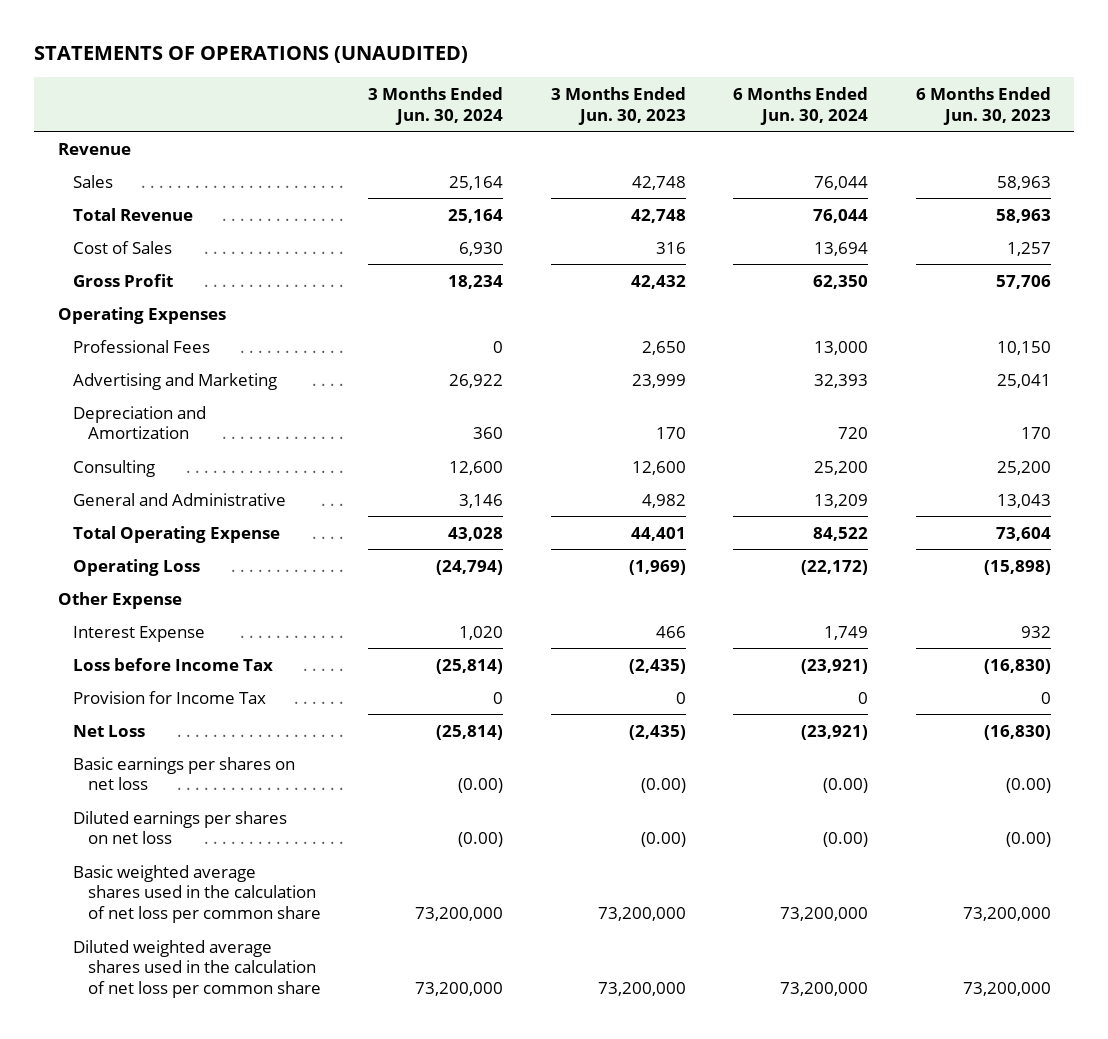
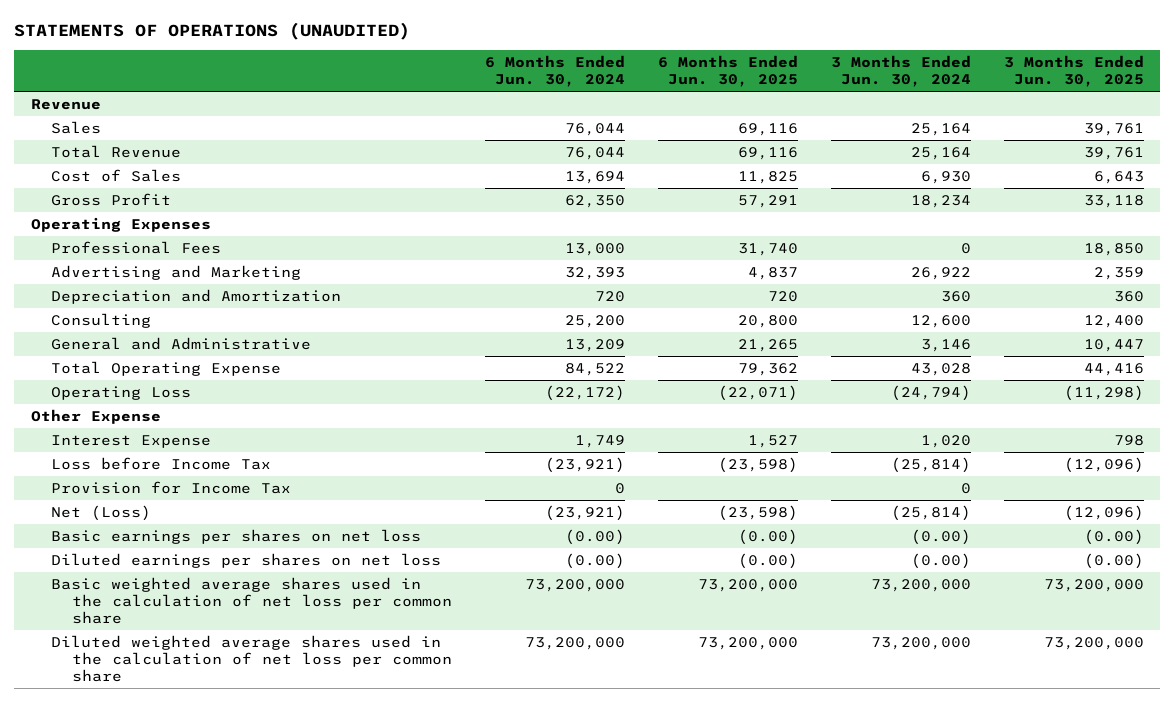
[550,87,686,125] 3 Months Ended Jun. 30, 2023 -> none
[915,87,1051,125] 6 Months Ended Jun. 30, 2023 -> none
none -> [657,54,798,88] 6 Months Ended Jun. 30, 2025
none -> [1003,54,1144,88] 3 Months Ended Jun. 30, 2025
[72,724,145,737] Net Loss -> [51,504,152,521] Net (Loss)

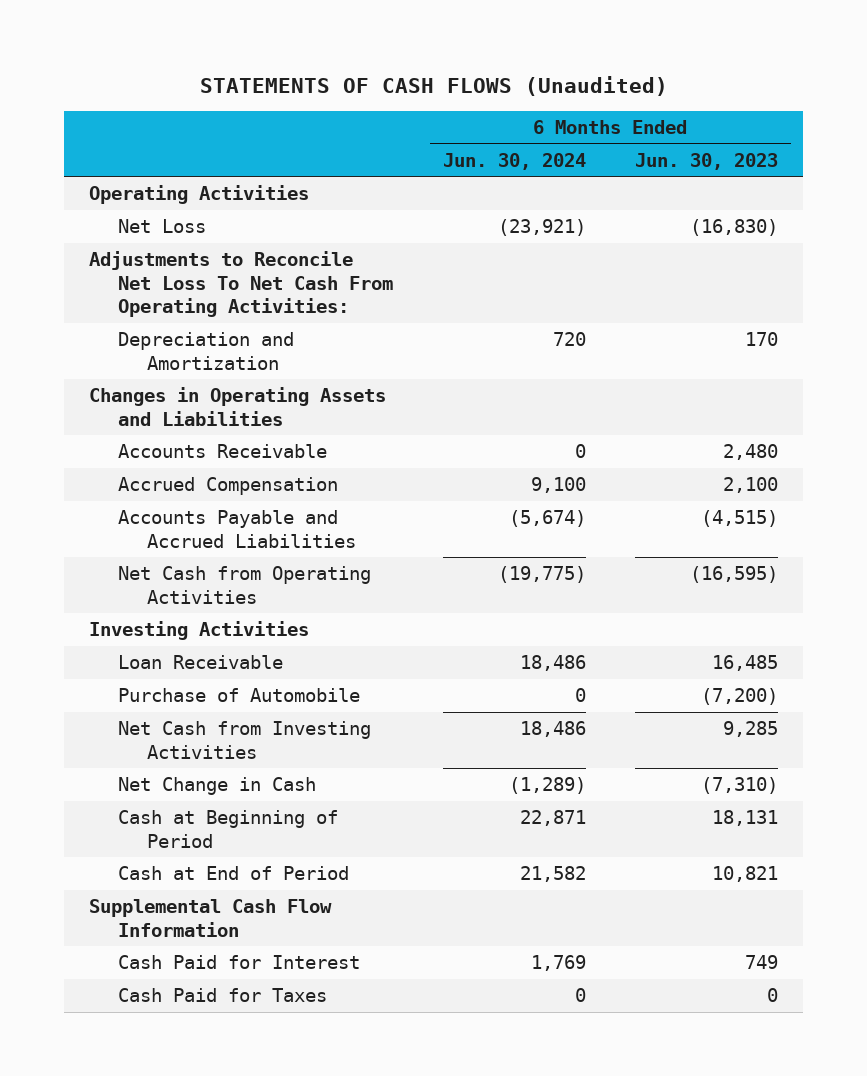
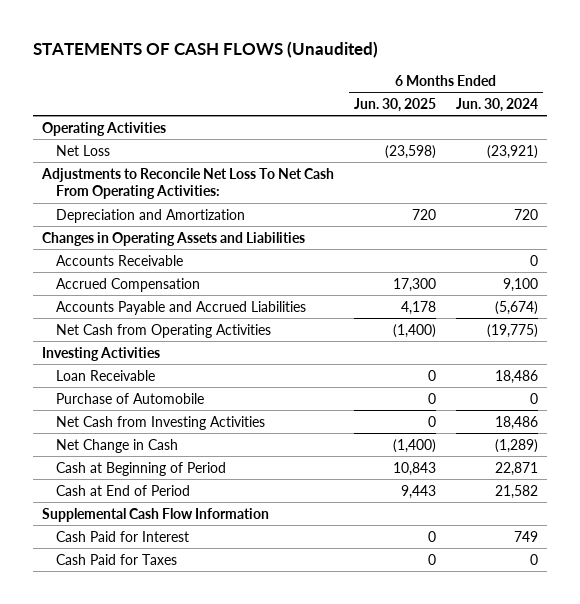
[635,152,779,170] Jun. 30, 2023 -> none
none -> [354,97,437,112] Jun. 30, 2025
[530,955,586,972] 1,769 -> [513,530,538,542] 749

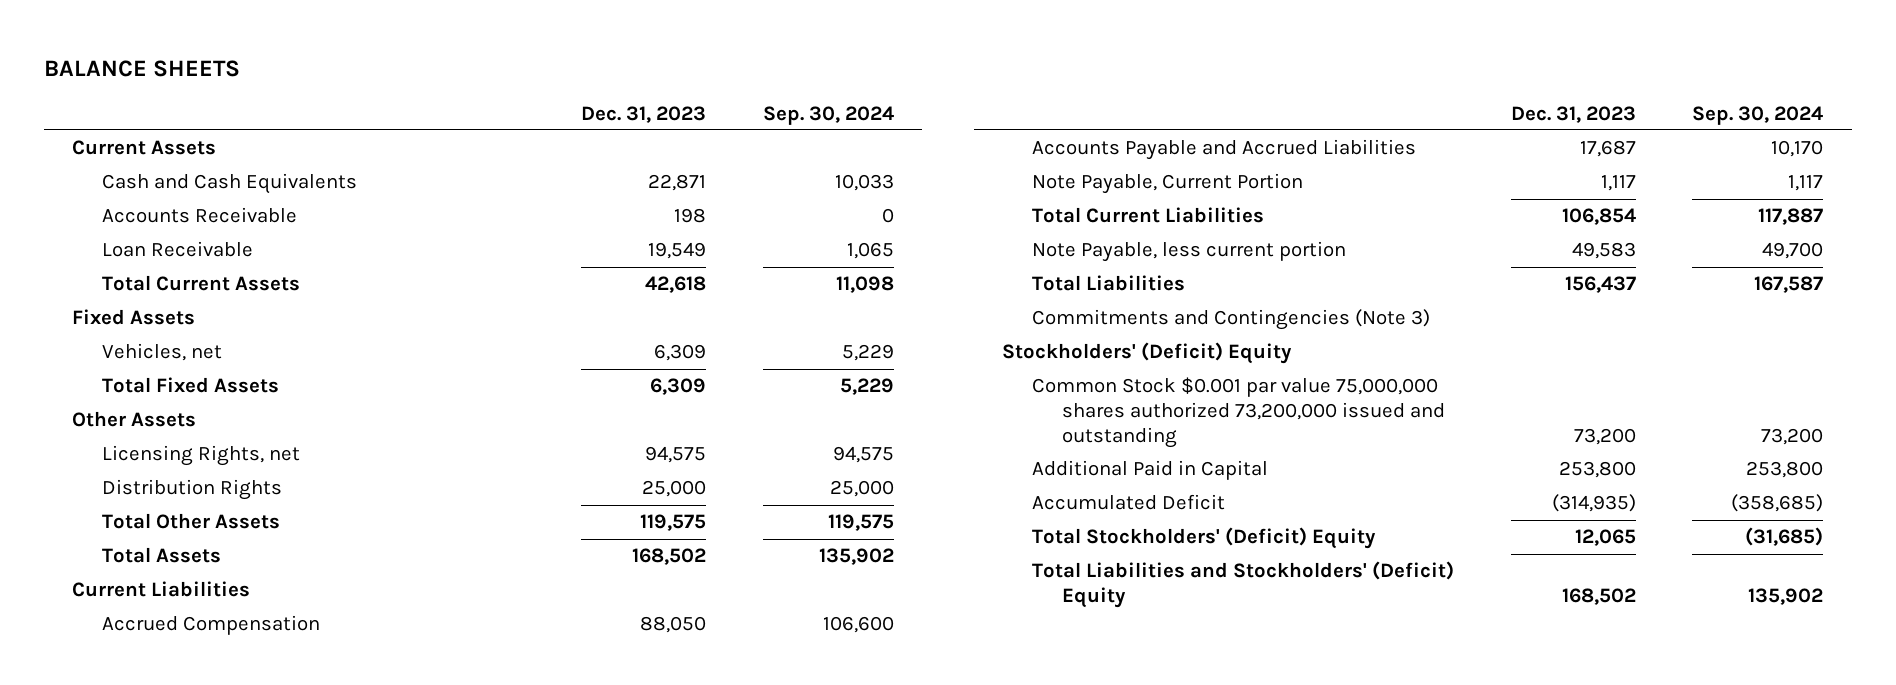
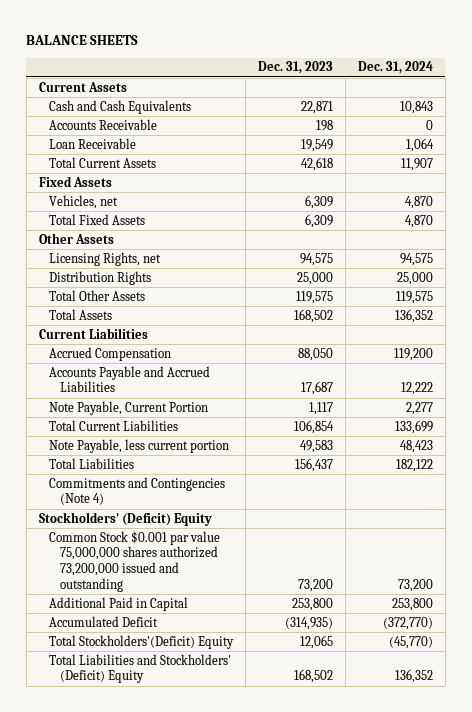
[762,105,894,125] Sep. 30, 2024 -> none
none -> [357,61,433,75] Dec. 31, 2024
[1031,309,1430,331] Commitments and Contingencies (Note 3) -> [49,476,226,506] Commitments and Contingencies (Note 4)
[1031,527,1376,550] Total Stockholders' (Deficit) Equity -> [49,634,235,649] Total Stockholders'(Deficit) Equity

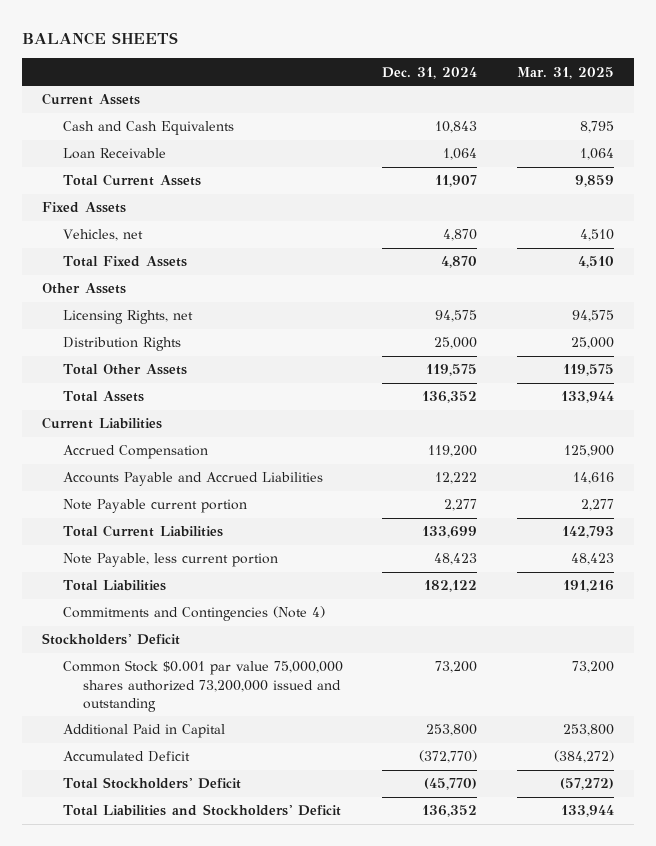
[258,61,334,75] Dec. 31, 2023 -> none
none -> [516,66,614,79] Mar. 31, 2025
[49,118,158,130] Accounts Receivable -> none
[49,400,209,415] Note Payable, Current Portion -> [62,499,247,514] Note Payable current portion
[38,511,212,526] Stockholders' (Deficit) Equity -> [42,633,181,646] Stockholders' Deficit
[49,634,235,649] Total Stockholders'(Deficit) Equity -> [62,777,241,790] Total Stockholders' Deficit
[49,653,232,684] Total Liabilities and Stockholders' (Deficit) Equity -> [62,804,341,817] Total Liabilities and Stockholders' Deficit

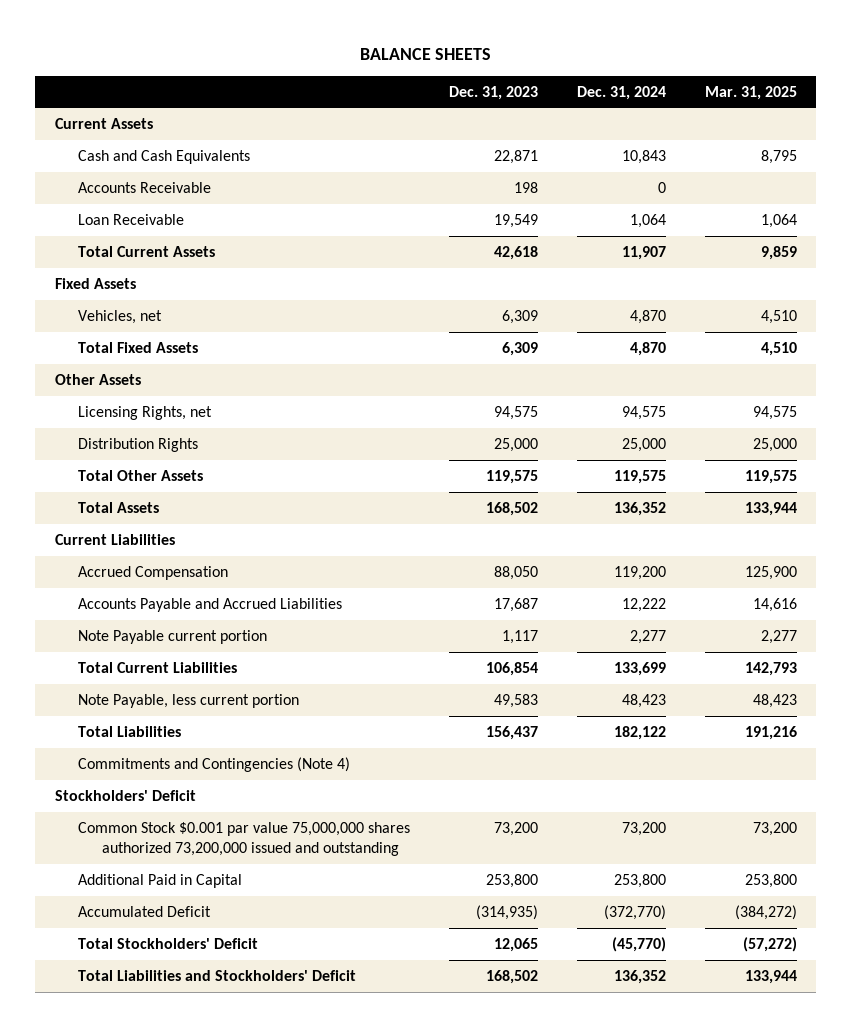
none -> [449,85,539,100] Dec. 31, 2023
none -> [78,182,212,194] Accounts Receivable

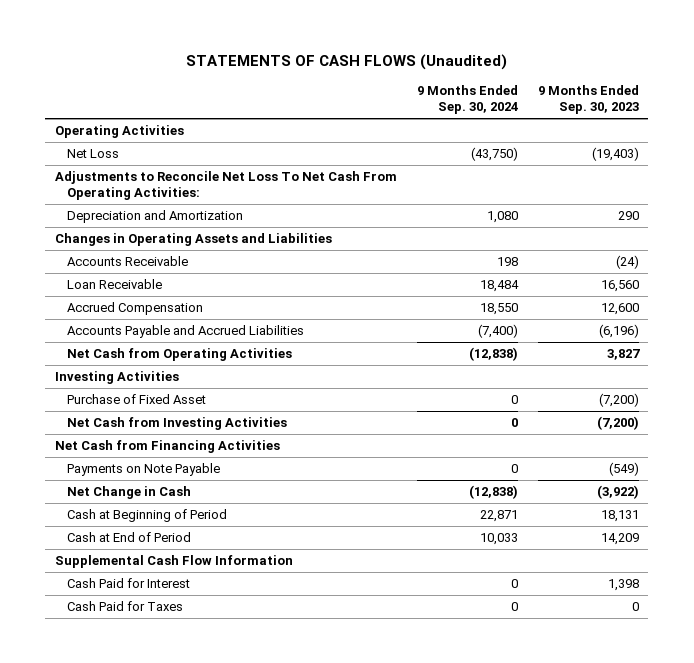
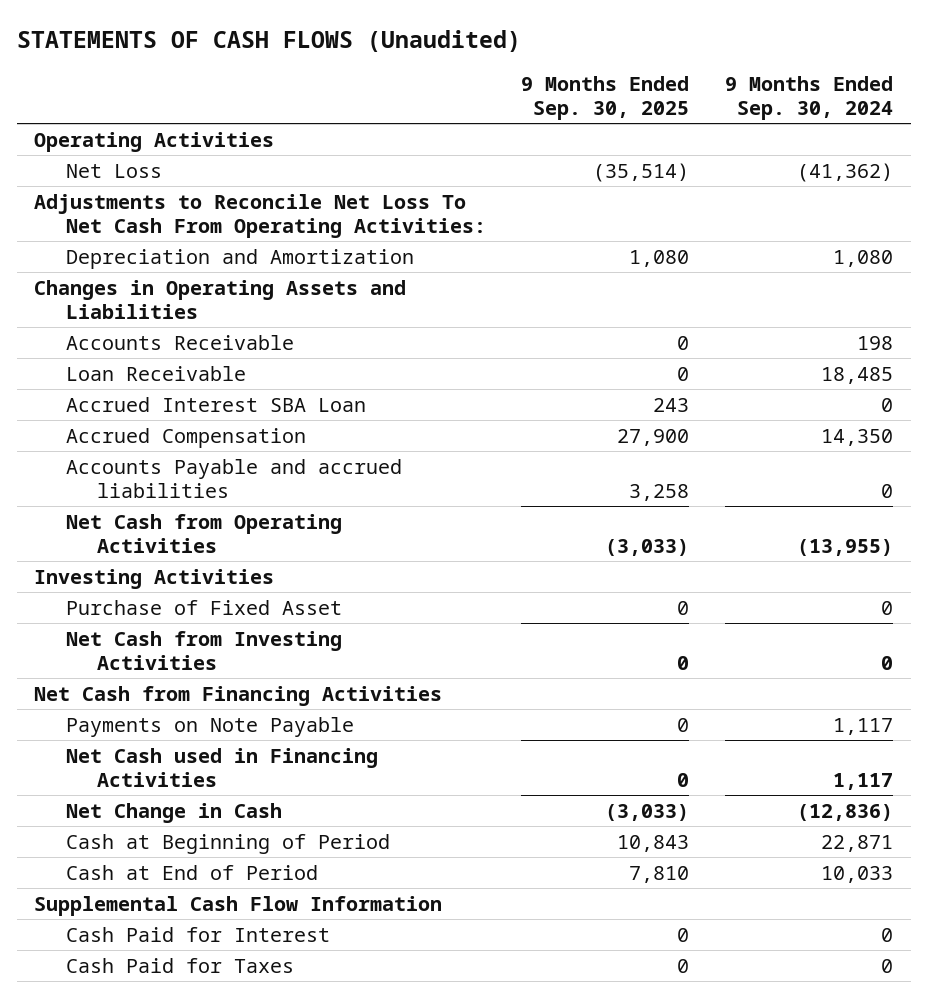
[537,85,639,115] 9 Months Ended Sep. 30, 2023 -> none
none -> [521,75,690,120] 9 Months Ended Sep. 30, 2025
[470,147,518,162] (43,750) -> [796,162,893,182] (41,362)
[479,280,519,293] 18,484 -> [820,366,893,384] 18,485
none -> [65,396,366,412] Accrued Interest SBA Loan
[479,303,518,316] 18,550 -> [820,428,893,446] 14,350
[66,325,304,339] Accounts Payable and Accrued Liabilities -> [65,458,402,498] Accounts Payable and accrued liabilities
[477,324,518,339] (7,400) -> [880,483,893,498] 0
[468,347,518,362] (12,838) -> [796,538,893,556] (13,955)
[510,464,518,474] 0 -> [832,717,893,735] 1,117
none -> [65,747,378,787] Net Cash used in Financing Activities
[468,485,518,500] (12,838) -> [796,803,893,821] (12,836)

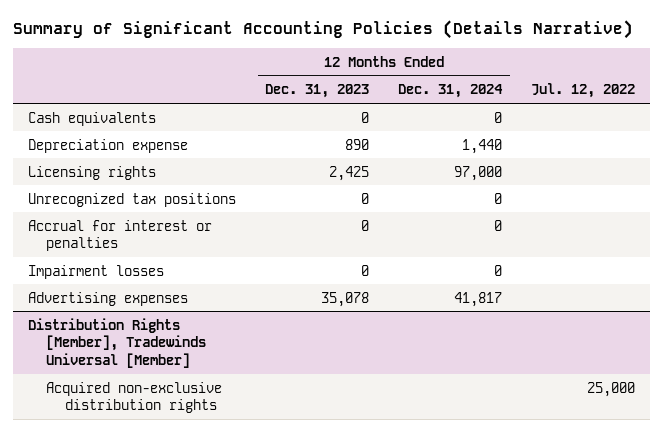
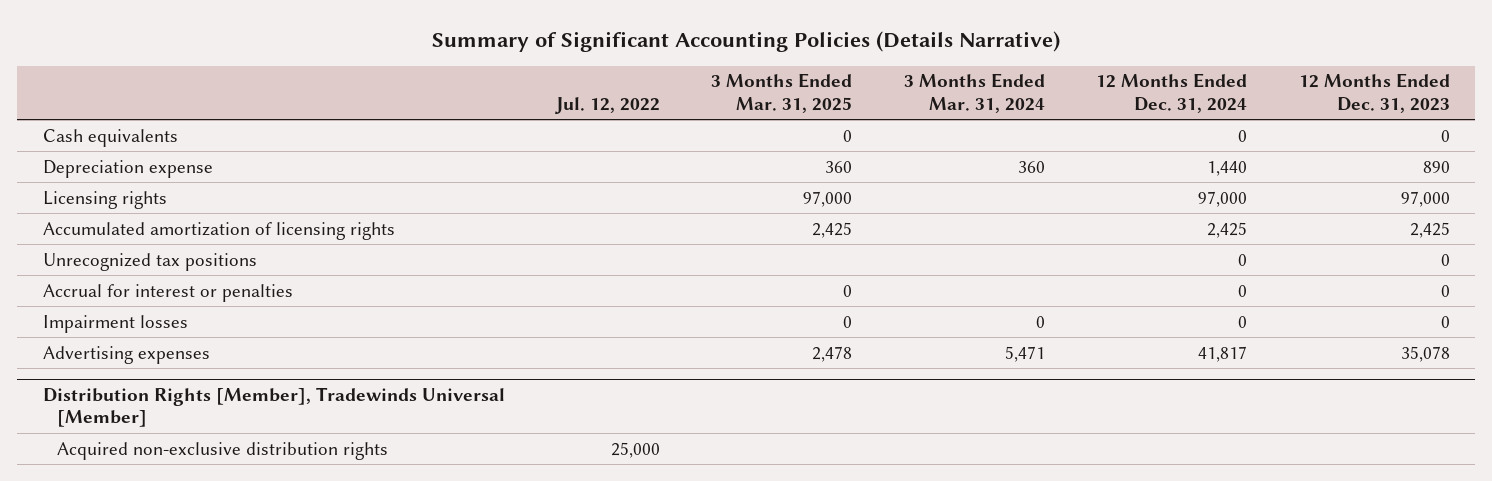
none -> [711,73,853,113] 3 Months Ended Mar. 31, 2025
none -> [903,73,1045,113] 3 Months Ended Mar. 31, 2024
[328,165,369,181] 2,425 -> [1400,190,1450,207] 97,000
none -> [42,221,395,240] Accumulated amortization of licensing rights

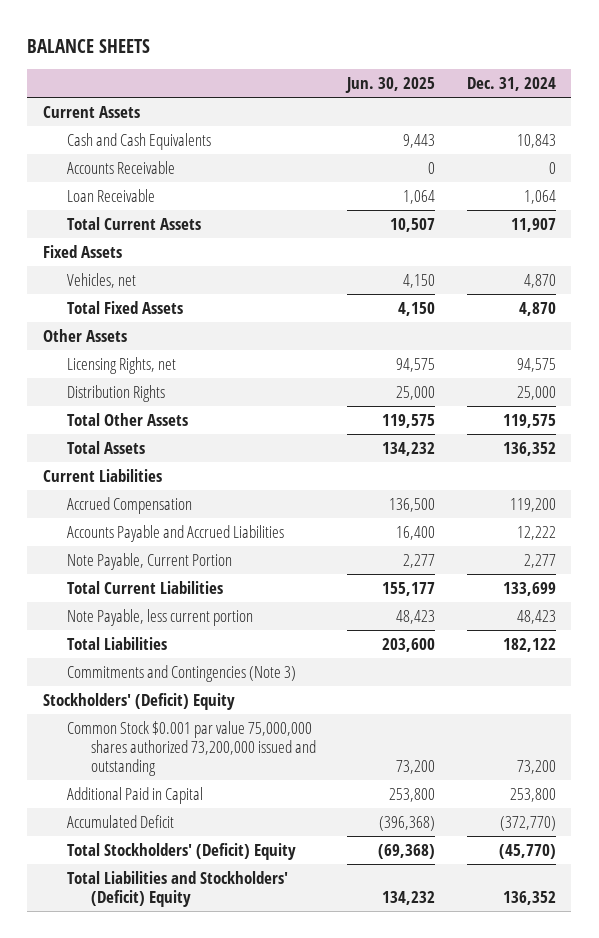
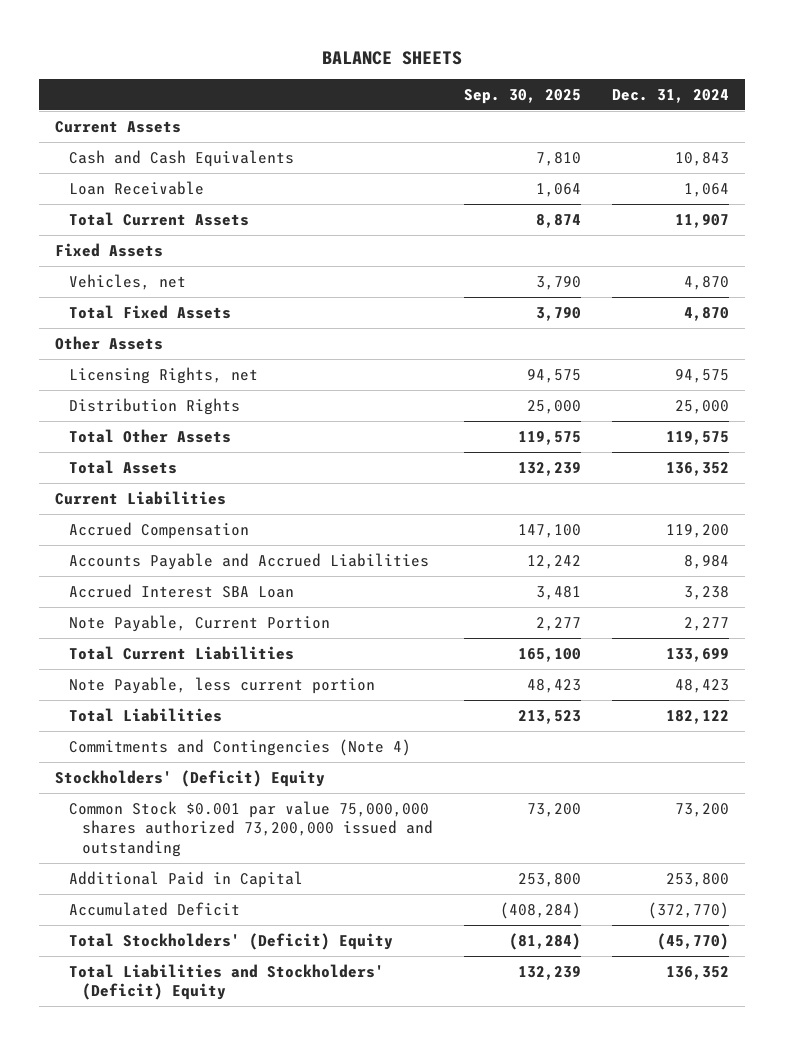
[345,77,436,94] Jun. 30, 2025 -> none
none -> [464,88,582,104] Sep. 30, 2025
[67,160,176,174] Accounts Receivable -> none
[516,525,556,540] 12,222 -> [684,554,730,569] 8,984
none -> [68,583,294,598] Accrued Interest SBA Loan
[67,664,297,682] Commitments and Contingencies (Note 3) -> [68,738,411,756] Commitments and Contingencies (Note 4)

